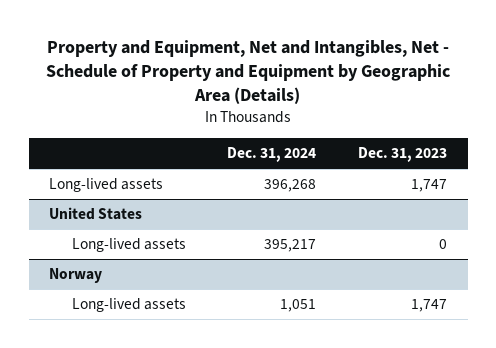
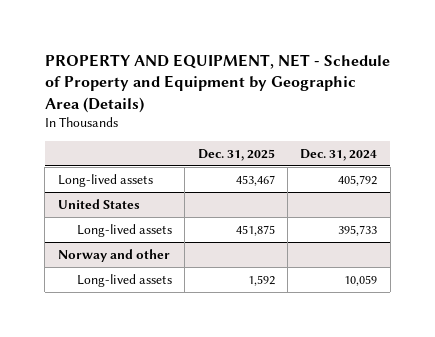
[46,39,451,105] Property and Equipment, Net and Intangibles, Net - Schedule of Property and Equipment by Geographic Area (Details) -> [44,54,390,113] PROPERTY AND EQUIPMENT, NET - Schedule of Property and Equipment by Geographic Area (Details)
[357,147,447,163] Dec. 31, 2023 -> none
none -> [197,148,275,161] Dec. 31, 2025
[264,179,317,193] 396,268 -> [338,174,378,186] 405,792
[49,268,103,284] Norway -> none
[264,239,317,253] 395,217 -> [338,224,378,236] 395,733
none -> [57,248,170,262] Norway and other
[280,299,317,313] 1,051 -> [344,274,378,286] 10,059

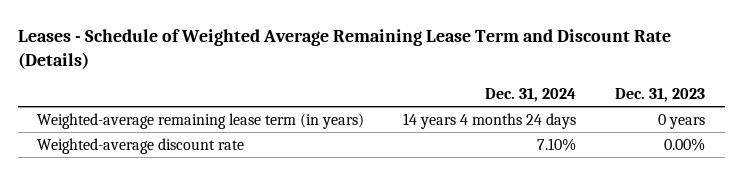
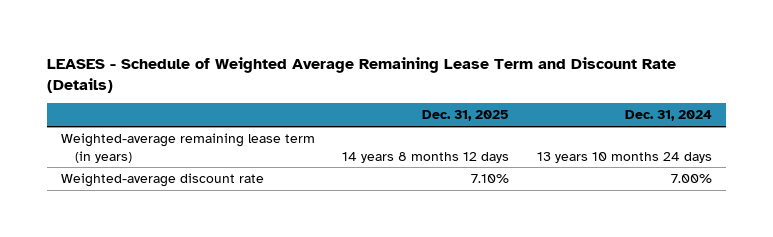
[17,28,671,69] Leases - Schedule of Weighted Average Remaining Lease Term and Discount Rate (Details) -> [47,56,677,93] LEASES - Schedule of Weighted Average Remaining Lease Term and Discount Rate (Details)
[615,87,706,102] Dec. 31, 2023 -> none
none -> [422,110,510,122] Dec. 31, 2025
[403,112,577,129] 14 years 4 months 24 days -> [536,151,712,163] 13 years 10 months 24 days
[537,137,577,151] 7.10% -> [670,174,712,184] 7.00%

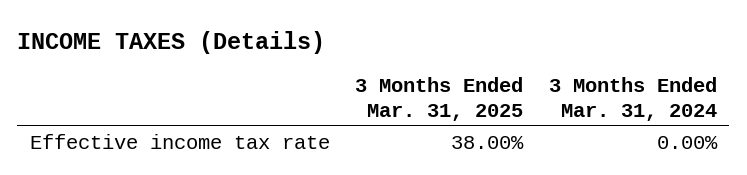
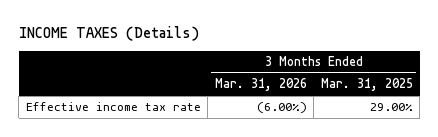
[548,77,717,121] 3 Months Ended Mar. 31, 2024 -> none
none -> [214,78,307,92] Mar. 31, 2026
[451,136,525,150] 38.00% -> [369,103,413,112] 29.00%

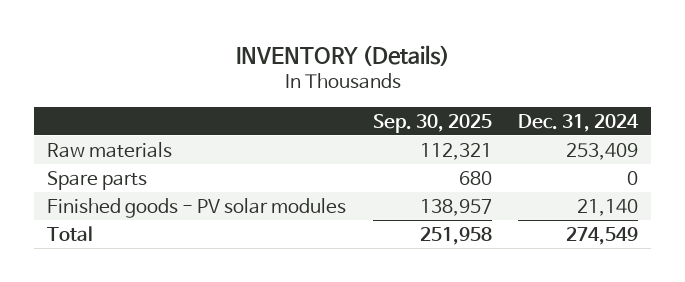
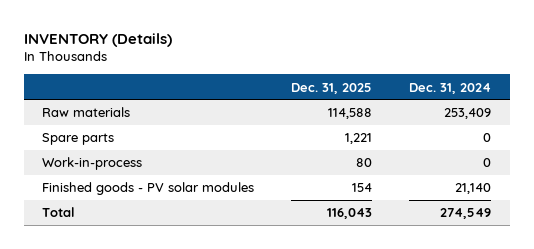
[372,113,492,133] Sep. 30, 2025 -> none
none -> [291,82,373,94] Dec. 31, 2025
none -> [42,157,143,171] Work-in-process

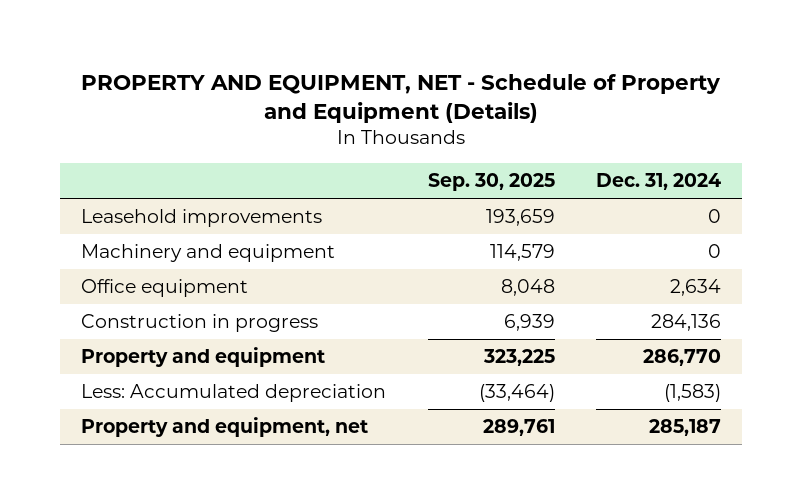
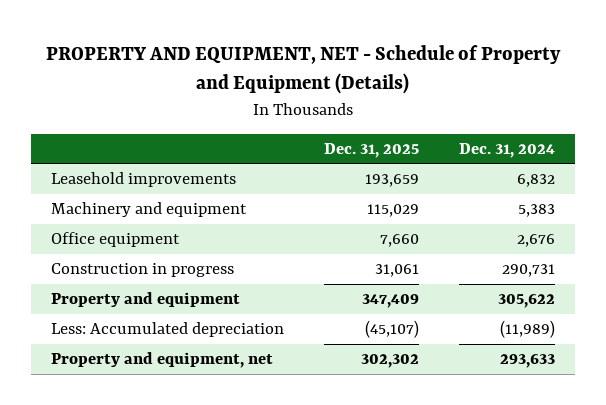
[427,173,555,192] Sep. 30, 2025 -> none
none -> [323,142,419,158] Dec. 31, 2025
[708,209,722,224] 0 -> [517,174,556,188] 6,832
[708,244,722,259] 0 -> [518,204,556,218] 5,383
[670,279,722,297] 2,634 -> [517,234,556,248] 2,676
[651,314,722,332] 284,136 -> [502,264,556,278] 290,731
[643,349,722,367] 286,770 -> [498,294,556,309] 305,622
[664,384,722,403] (1,583) -> [500,320,556,339] (11,989)
[649,419,722,437] 285,187 -> [500,354,556,369] 293,633

